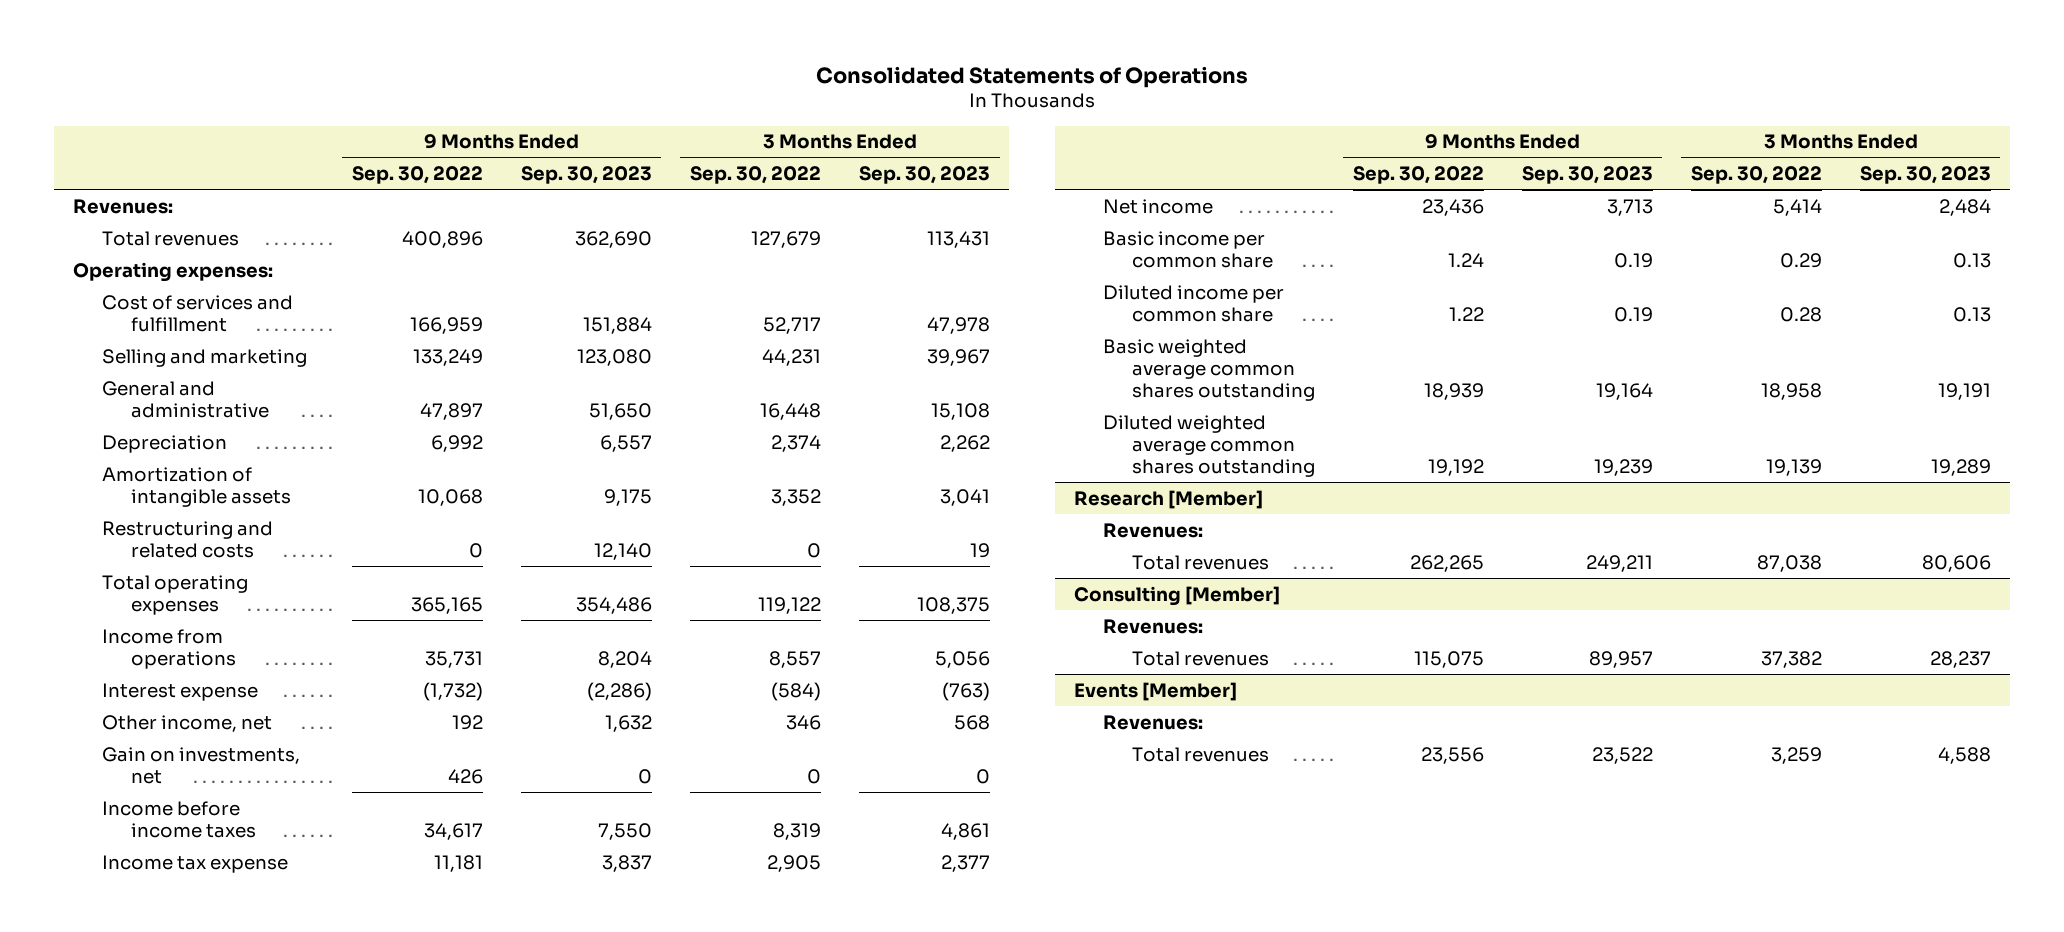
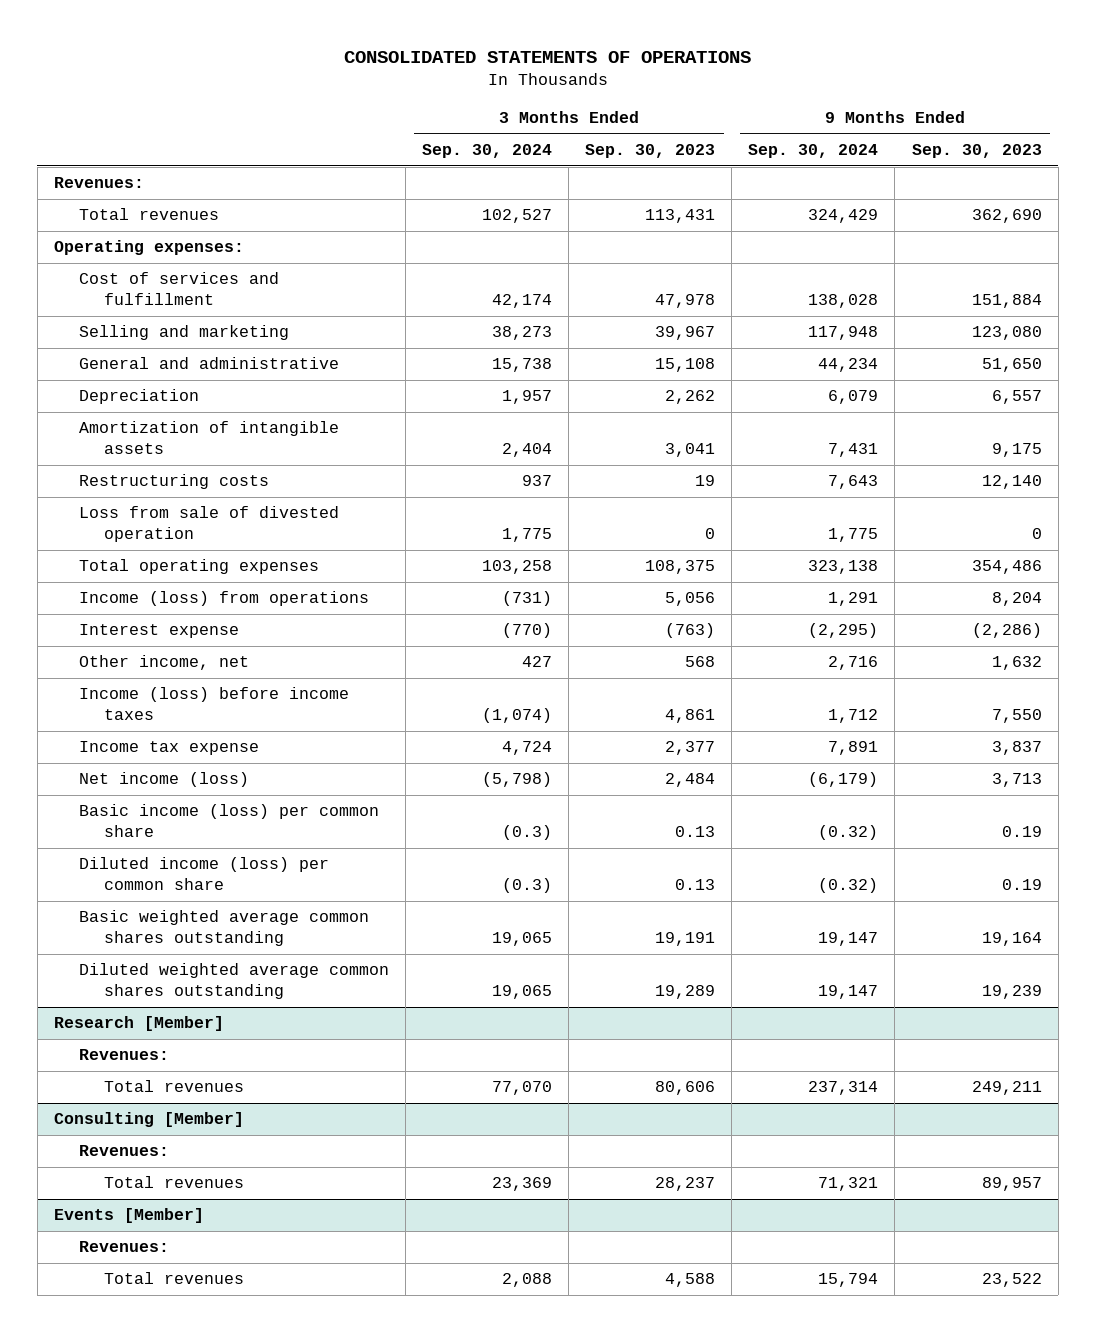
[816,65,1249,88] Consolidated Statements of Operations -> [343,50,751,63] CONSOLIDATED STATEMENTS OF OPERATIONS
[351,166,483,185] Sep. 30, 2022 -> none
[690,166,822,185] Sep. 30, 2022 -> none
none -> [422,144,553,159] Sep. 30, 2024
none -> [748,144,879,159] Sep. 30, 2024
[101,520,273,558] Restructuring and related costs -> [78,474,269,490] Restructuring costs
none -> [78,506,339,543] Loss from sale of divested operation
[101,628,236,669] Income from operations -> [78,591,369,607] Income (loss) from operations
[101,746,300,784] Gain on investments, net -> none
[101,800,256,838] Income before income taxes -> [78,687,349,721] Income (loss) before income taxes
[1102,198,1213,214] Net income -> [78,772,249,788] Net income (loss)
[1102,230,1273,268] Basic income per common share -> [78,804,379,838] Basic income (loss) per common share
[1102,284,1284,322] Diluted income per common share -> [78,857,329,891] Diluted income (loss) per common share

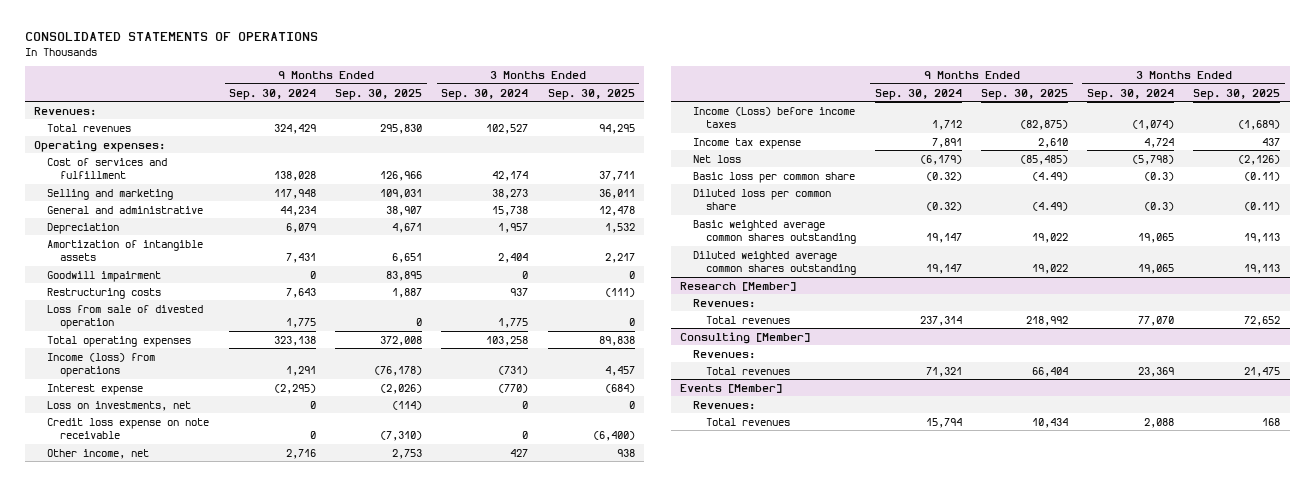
[585,144,716,159] Sep. 30, 2023 -> none
[911,144,1042,159] Sep. 30, 2023 -> none
none -> [335,88,423,100] Sep. 30, 2025
none -> [547,88,635,100] Sep. 30, 2025
none -> [47,270,162,282] Goodwill impairment
none -> [47,400,192,411] Loss on investments, net
none -> [47,417,210,440] Credit loss expense on note receivable
[78,687,349,721] Income (loss) before income taxes -> [693,106,856,129] Income (Loss) before income taxes
[78,772,249,788] Net income (loss) -> [693,154,742,163] Net loss
[78,804,379,838] Basic income (loss) per common share -> [693,171,856,183] Basic loss per common share
[78,857,329,891] Diluted income (loss) per common share -> [693,188,832,211] Diluted loss per common share

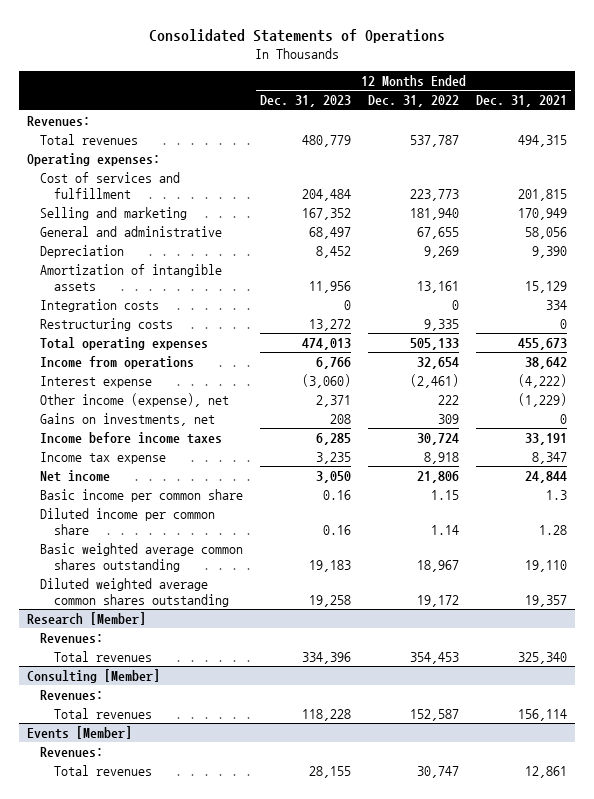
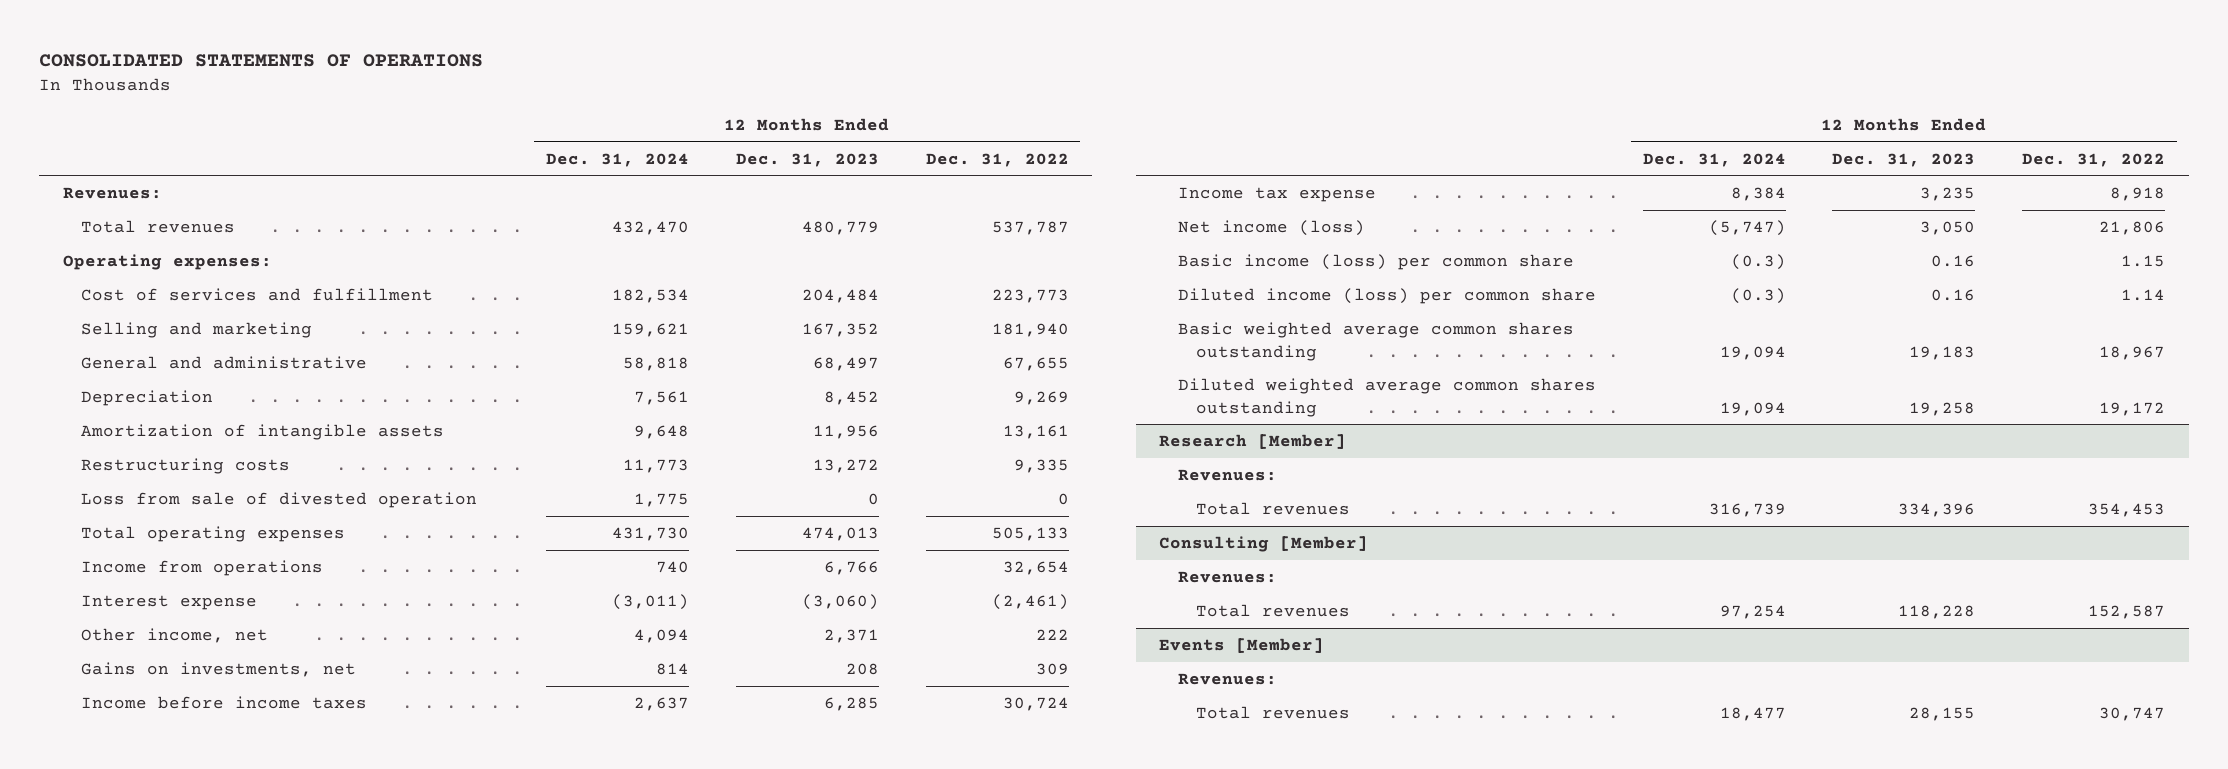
[149,28,446,43] Consolidated Statements of Operations -> [39,54,484,68] CONSOLIDATED STATEMENTS OF OPERATIONS
[475,95,567,108] Dec. 31, 2021 -> none
none -> [545,152,689,167] Dec. 31, 2024
[40,298,160,312] Integration costs -> none
none -> [81,492,478,509] Loss from sale of divested operation
[40,392,230,407] Other income (expense), net -> [81,628,269,644] Other income, net
[40,469,111,482] Net income -> [1177,220,1365,237] Net income (loss)
[40,488,244,502] Basic income per common share -> [1177,254,1574,271] Basic income (loss) per common share
[40,507,216,535] Diluted income per common share -> [1177,288,1596,305] Diluted income (loss) per common share

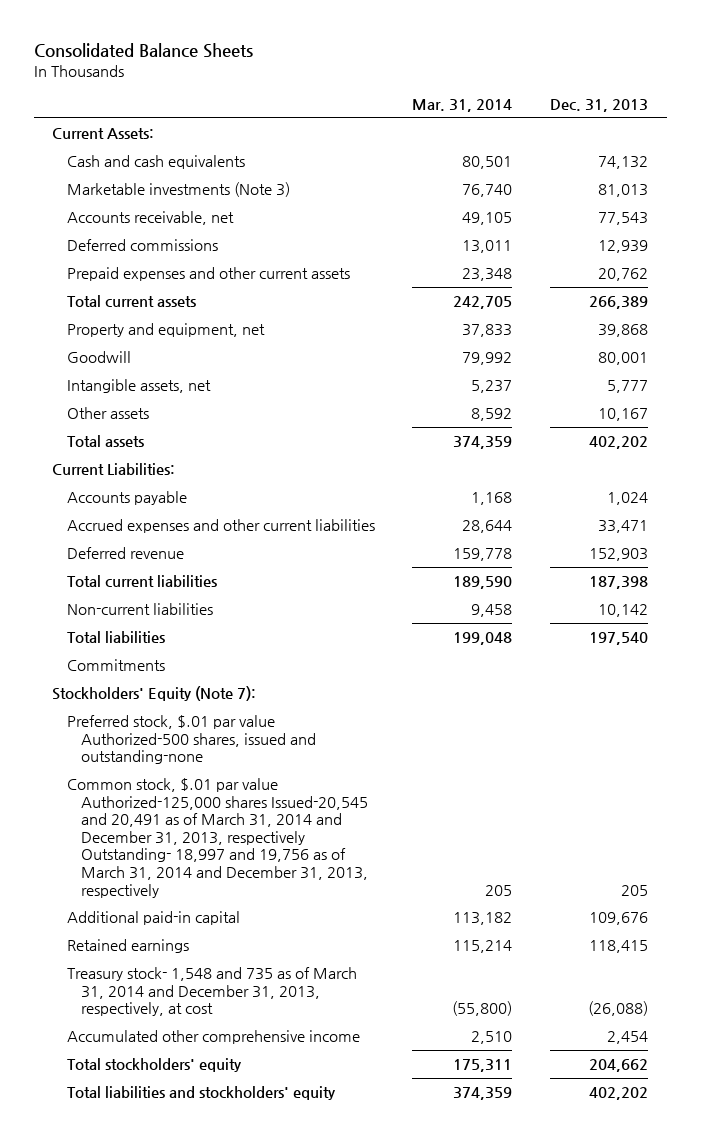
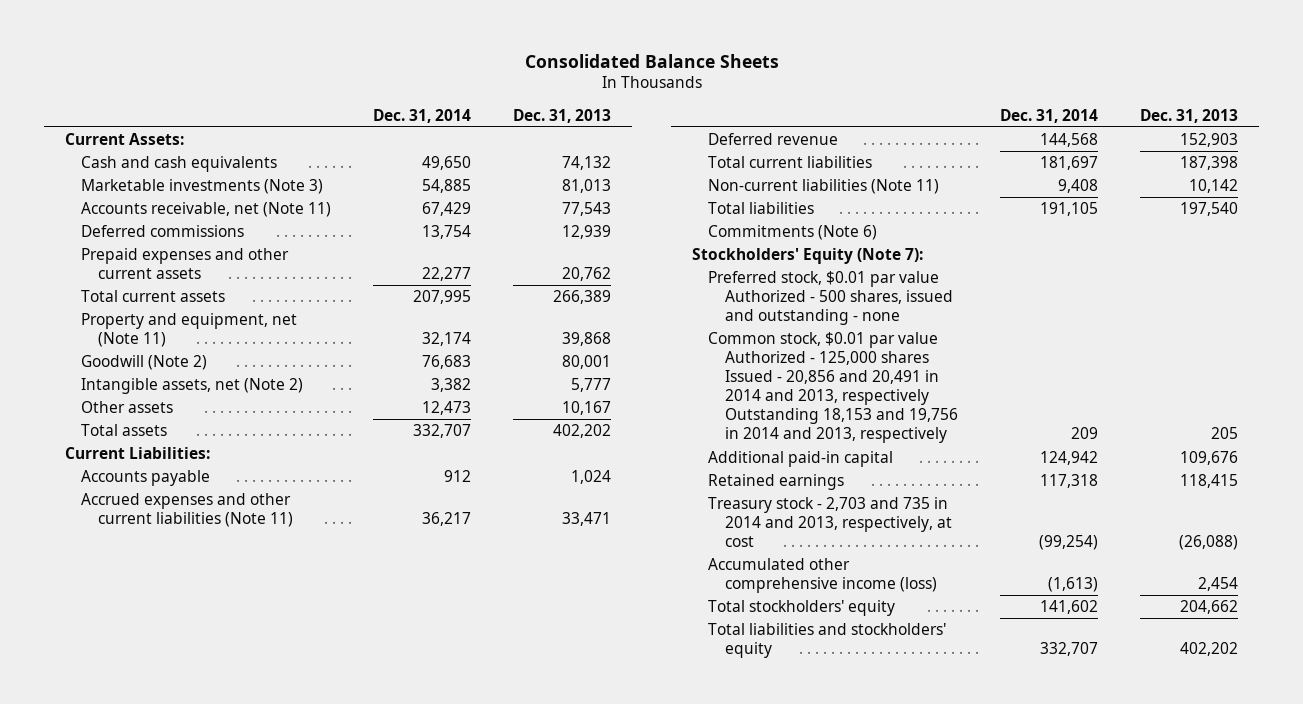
[412,99,513,113] Mar. 31, 2014 -> none
none -> [373,108,472,123] Dec. 31, 2014
[66,211,234,226] Accounts receivable, net -> [81,202,332,218] Accounts receivable, net (Note 11)
[66,323,265,338] Property and equipment, net -> [81,313,298,348] Property and equipment, net (Note 11)
[66,351,131,364] Goodwill -> [81,355,208,371] Goodwill (Note 2)
[66,379,211,394] Intangible assets, net -> [81,378,304,395] Intangible assets, net (Note 2)
[66,519,375,534] Accrued expenses and other current liabilities -> [81,493,293,528] Accrued expenses and other current liabilities (Note 11)
[66,603,213,616] Non-current liabilities -> [708,179,940,195] Non-current liabilities (Note 11)
[66,659,165,672] Commitments -> [708,225,878,241] Commitments (Note 6)
[66,715,316,765] Preferred stock, $.01 par value Authorized-500 shares, issued and outstanding-none -> [708,271,953,326] Preferred stock, $0.01 par value Authorized - 500 shares, issued and outstanding - none
[66,778,368,898] Common stock, $.01 par value Authorized-125,000 shares Issued-20,545 and 20,491 as of March 31, 2014 and December 31, 2013, respectively Outstanding- 18,997 and 19,756 as of March 31, 2014 and December 31, 2013, respectively -> [708,332,958,444] Common stock, $0.01 par value Authorized - 125,000 shares Issued - 20,856 and 20,491 in 2014 and 2013, respectively Outstanding 18,153 and 19,756 in 2014 and 2013, respectively
[66,967,357,1017] Treasury stock- 1,548 and 735 as of March 31, 2014 and December 31, 2013, respectively, at cost -> [708,497,952,548] Treasury stock - 2,703 and 735 in 2014 and 2013, respectively, at cost
[66,1030,360,1045] Accumulated other comprehensive income -> [708,558,937,594] Accumulated other comprehensive income (loss)

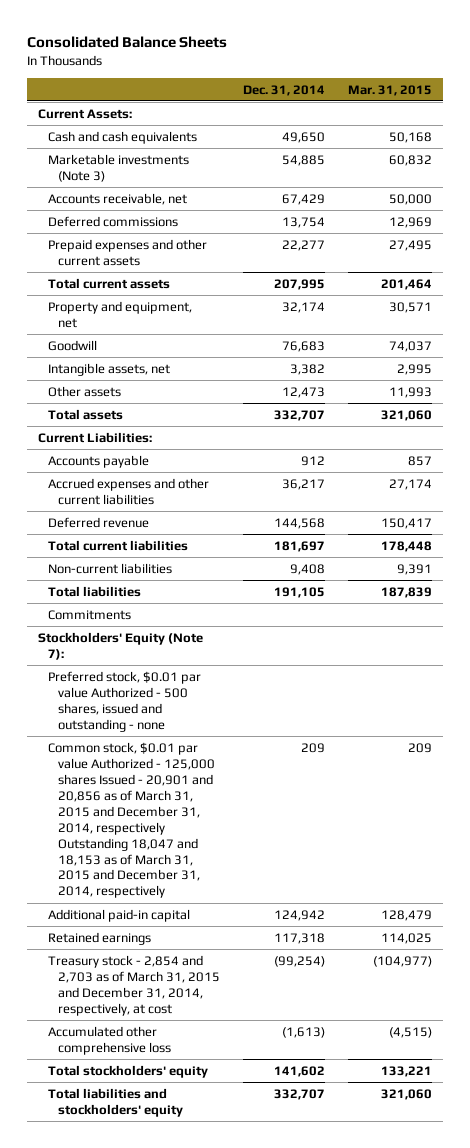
[513,108,612,123] Dec. 31, 2013 -> none
none -> [347,84,432,96] Mar. 31, 2015
[81,202,332,218] Accounts receivable, net (Note 11) -> [48,192,188,205] Accounts receivable, net
[81,313,298,348] Property and equipment, net (Note 11) -> [48,300,193,328] Property and equipment, net
[81,355,208,371] Goodwill (Note 2) -> [48,339,98,351] Goodwill
[81,378,304,395] Intangible assets, net (Note 2) -> [48,362,171,376] Intangible assets, net
[81,493,293,528] Accrued expenses and other current liabilities (Note 11) -> [48,477,210,505] Accrued expenses and other current liabilities
[708,179,940,195] Non-current liabilities (Note 11) -> [48,562,173,574] Non-current liabilities
[708,225,878,241] Commitments (Note 6) -> [48,609,132,620] Commitments
[708,332,958,444] Common stock, $0.01 par value Authorized - 125,000 shares Issued - 20,856 and 20,491 in 2014 and 2013, respectively Outstanding 18,153 and 19,756 in 2014 and 2013, respectively -> [48,741,216,899] Common stock, $0.01 par value Authorized - 125,000 shares Issued - 20,901 and 20,856 as of March 31, 2015 and December 31, 2014, respectively Outstanding 18,047 and 18,153 as of March 31, 2015 and December 31, 2014, respectively
[708,497,952,548] Treasury stock - 2,703 and 735 in 2014 and 2013, respectively, at cost -> [48,954,221,1016] Treasury stock - 2,854 and 2,703 as of March 31, 2015 and December 31, 2014, respectively, at cost
[708,558,937,594] Accumulated other comprehensive income (loss) -> [48,1025,172,1055] Accumulated other comprehensive loss

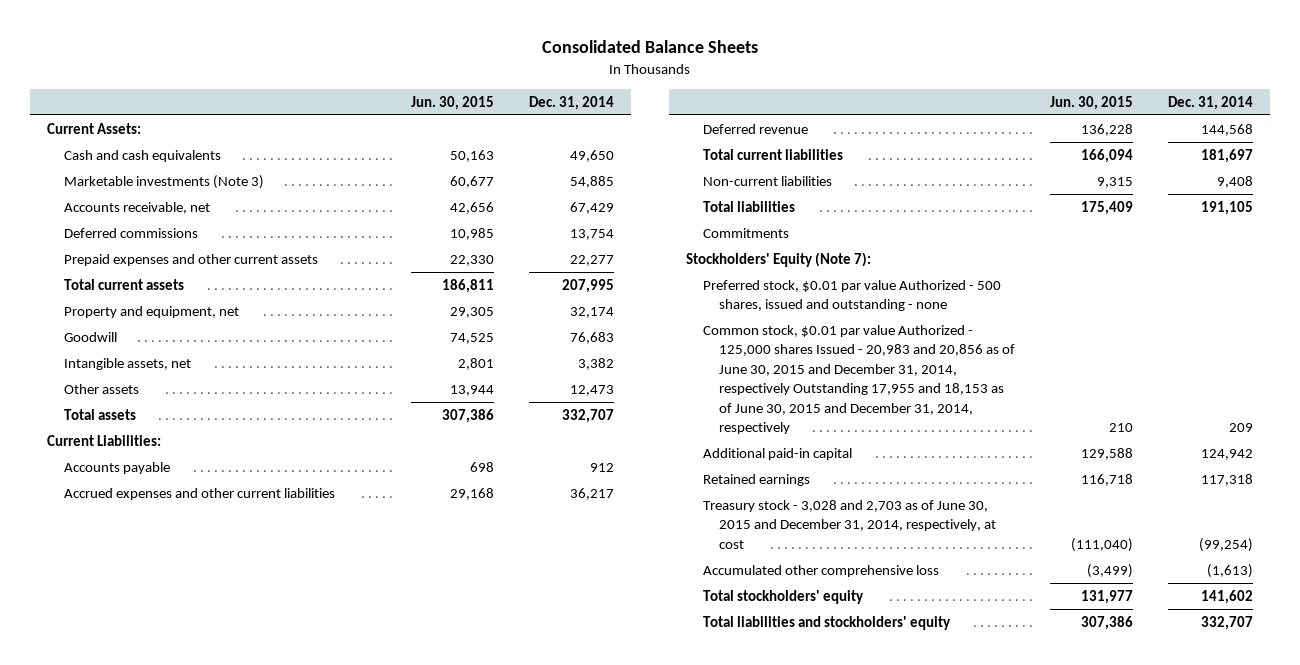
[347,84,432,96] Mar. 31, 2015 -> none
none -> [410,95,494,110] Jun. 30, 2015
[48,741,216,899] Common stock, $0.01 par value Authorized - 125,000 shares Issued - 20,901 and 20,856 as of March 31, 2015 and December 31, 2014, respectively Outstanding 18,047 and 18,153 as of March 31, 2015 and December 31, 2014, respectively -> [702,324,1016,435] Common stock, $0.01 par value Authorized - 125,000 shares Issued - 20,983 and 20,856 as of June 30, 2015 and December 31, 2014, respectively Outstanding 17,955 and 18,153 as of June 30, 2015 and December 31, 2014, respectively
[48,954,221,1016] Treasury stock - 2,854 and 2,703 as of March 31, 2015 and December 31, 2014, respectively, at cost -> [702,499,997,549] Treasury stock - 3,028 and 2,703 as of June 30, 2015 and December 31, 2014, respectively, at cost

